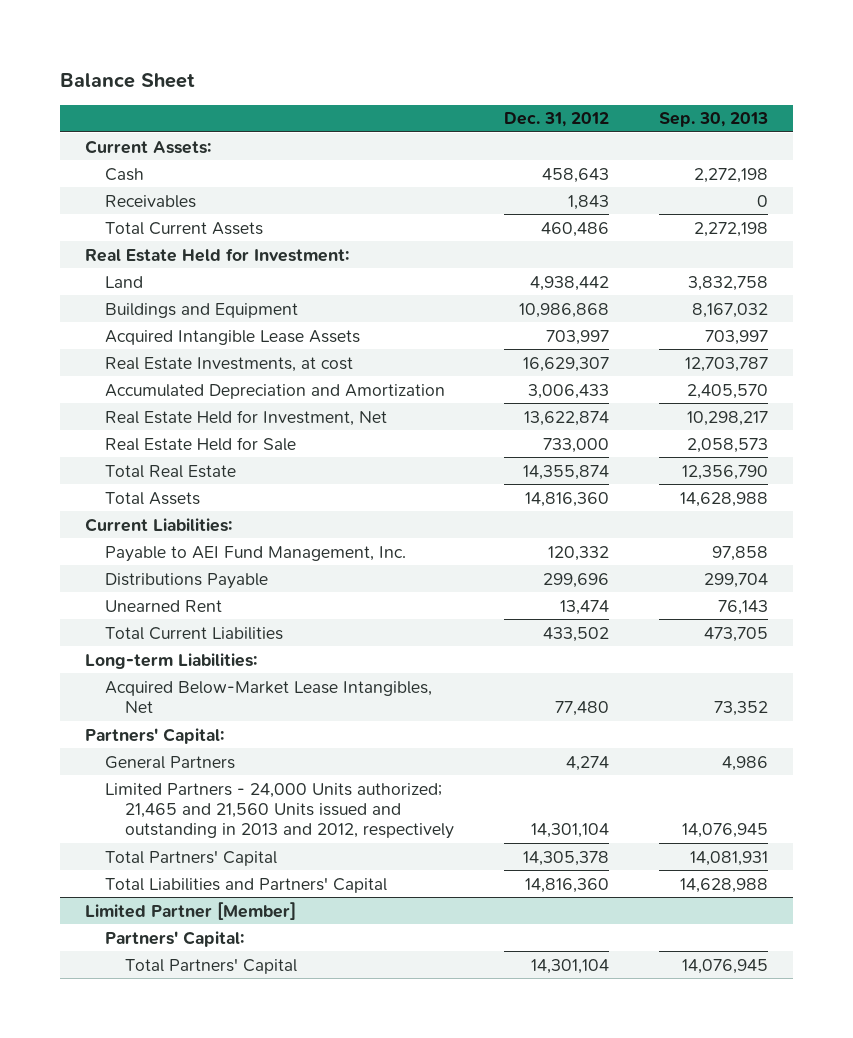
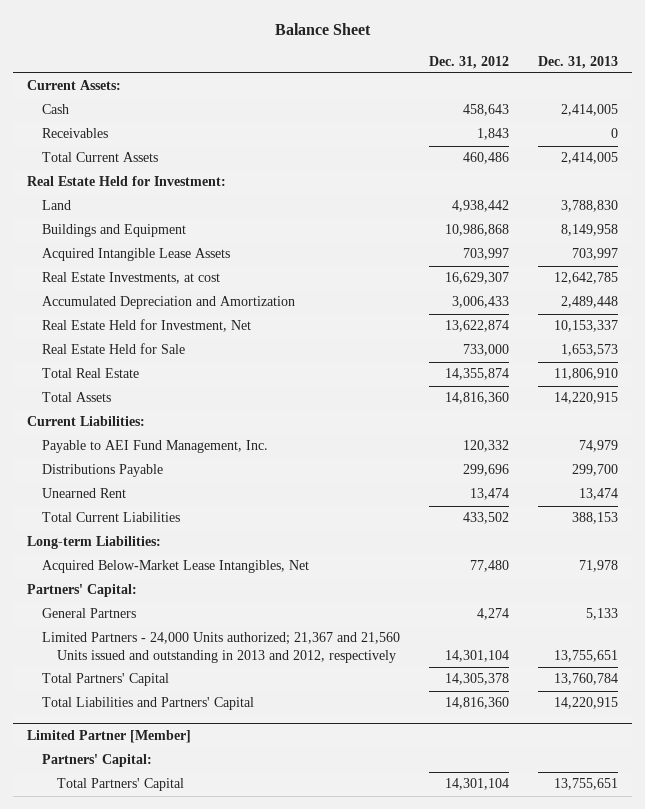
[658,112,768,128] Sep. 30, 2013 -> none
none -> [537,55,618,69] Dec. 31, 2013
[105,782,455,840] Limited Partners - 24,000 Units authorized; 21,465 and 21,560 Units issued and outstanding in 2013 and 2012, respectively -> [42,632,401,664] Limited Partners - 24,000 Units authorized; 21,367 and 21,560 Units issued and outstanding in 2013 and 2012, respectively

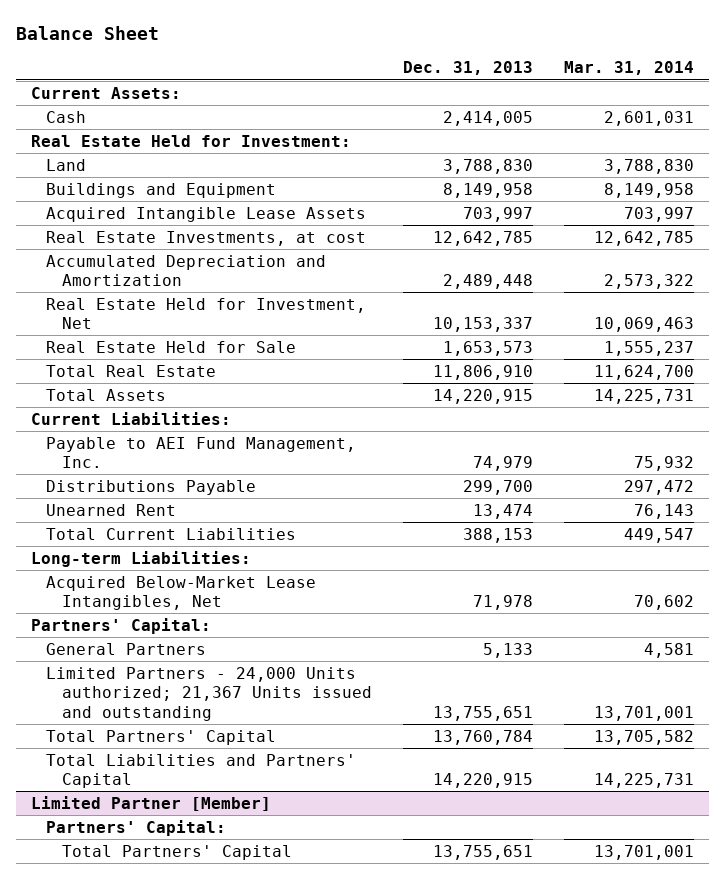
[429,55,510,69] Dec. 31, 2012 -> none
none -> [563,61,694,76] Mar. 31, 2014
[42,128,109,139] Receivables -> none
[42,152,159,163] Total Current Assets -> none
[42,632,401,664] Limited Partners - 24,000 Units authorized; 21,367 and 21,560 Units issued and outstanding in 2013 and 2012, respectively -> [46,666,372,721] Limited Partners - 24,000 Units authorized; 21,367 Units issued and outstanding

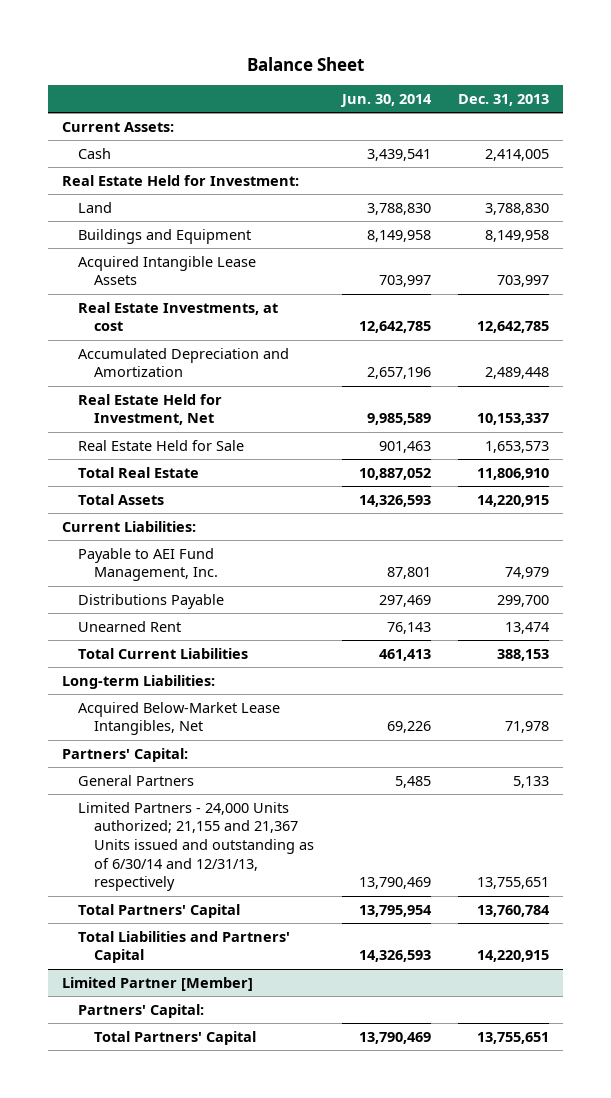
[563,61,694,76] Mar. 31, 2014 -> none
none -> [339,94,432,108] Jun. 30, 2014
[46,666,372,721] Limited Partners - 24,000 Units authorized; 21,367 Units issued and outstanding -> [77,801,315,892] Limited Partners - 24,000 Units authorized; 21,155 and 21,367 Units issued and outstanding as of 6/30/14 and 12/31/13, respectively

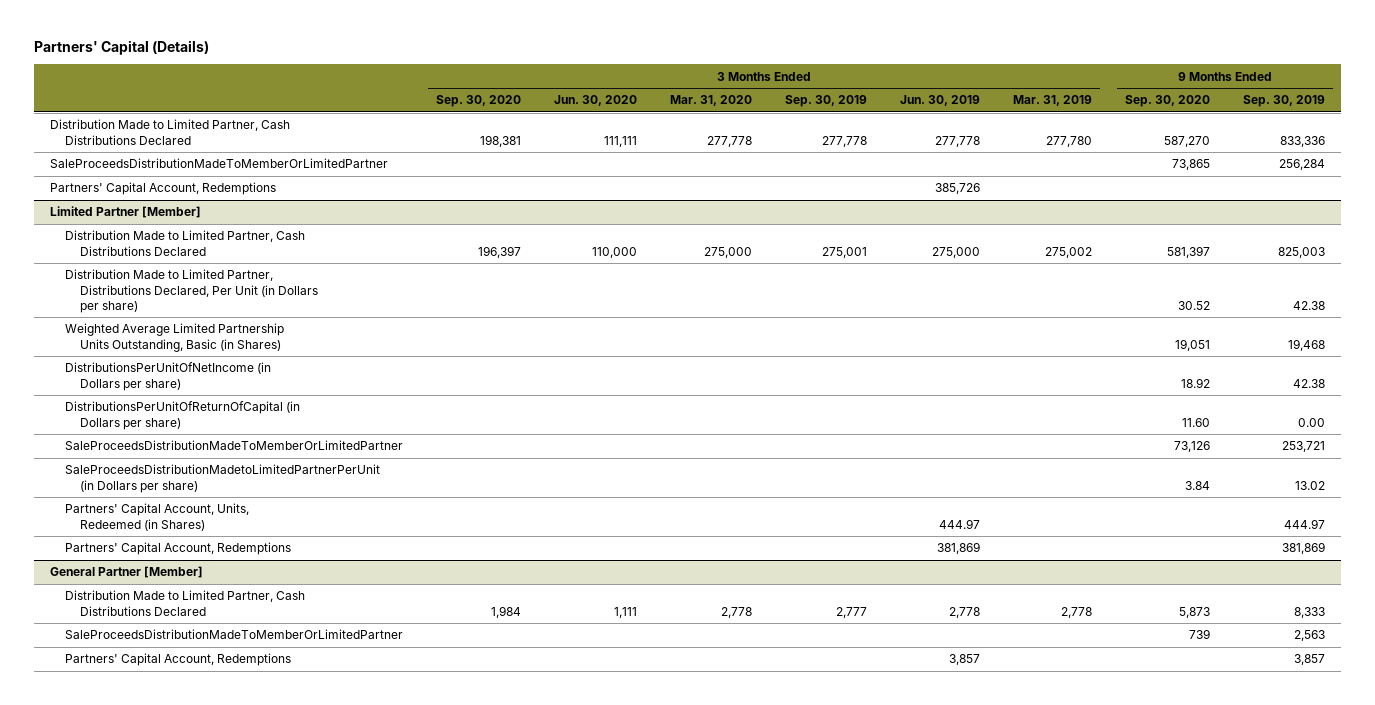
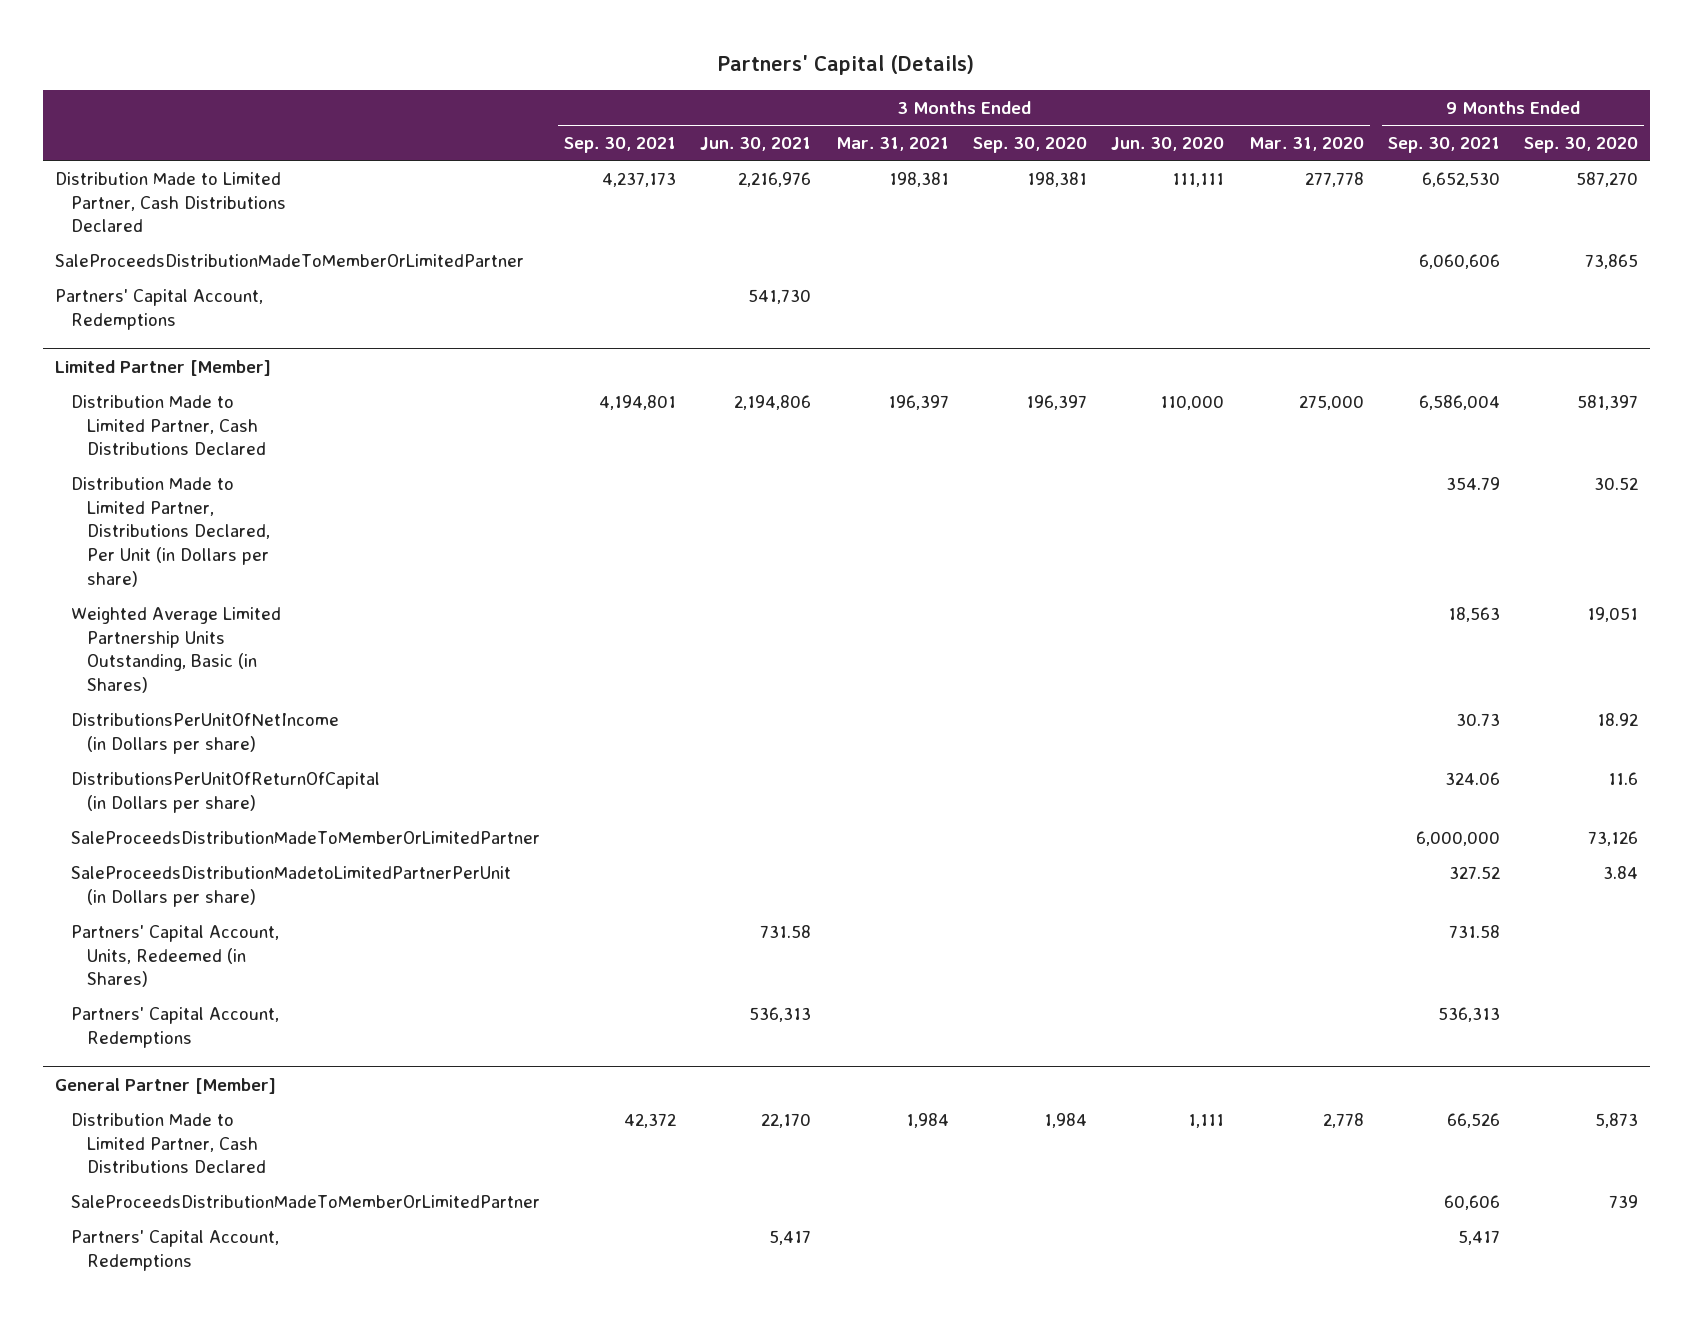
[785,95,868,108] Sep. 30, 2019 -> none
[900,95,981,107] Jun. 30, 2019 -> none
[1013,95,1093,107] Mar. 31, 2019 -> none
[1242,95,1325,108] Sep. 30, 2019 -> none
none -> [564,136,677,153] Sep. 30, 2021
none -> [700,136,812,151] Jun. 30, 2021
none -> [835,136,949,151] Mar. 31, 2021
none -> [1387,136,1500,153] Sep. 30, 2021
[1182,417,1211,427] 11.60 -> [1608,771,1639,785] 11.6

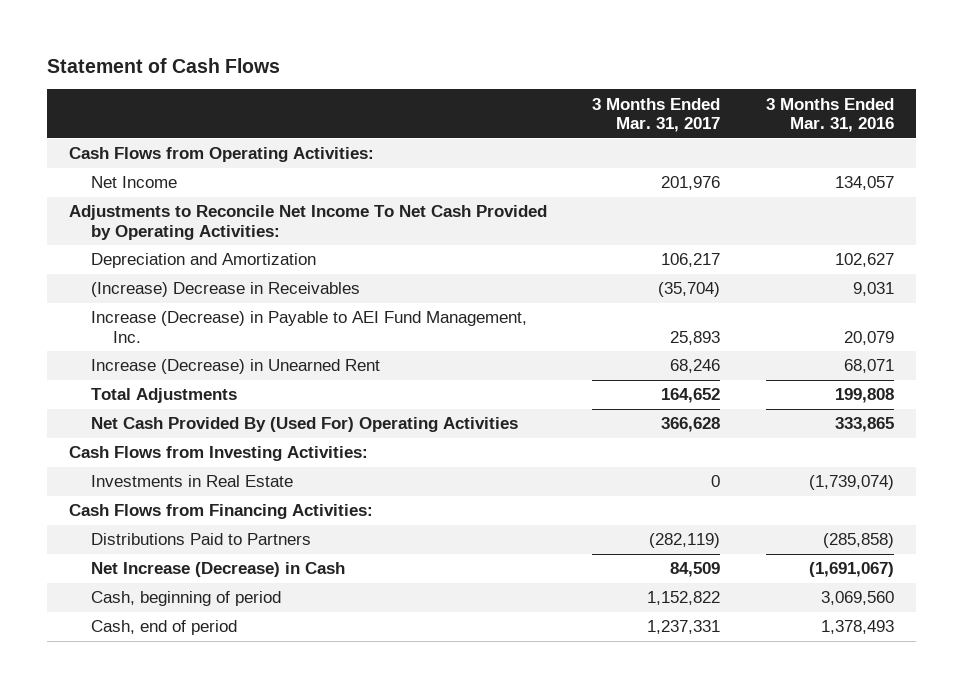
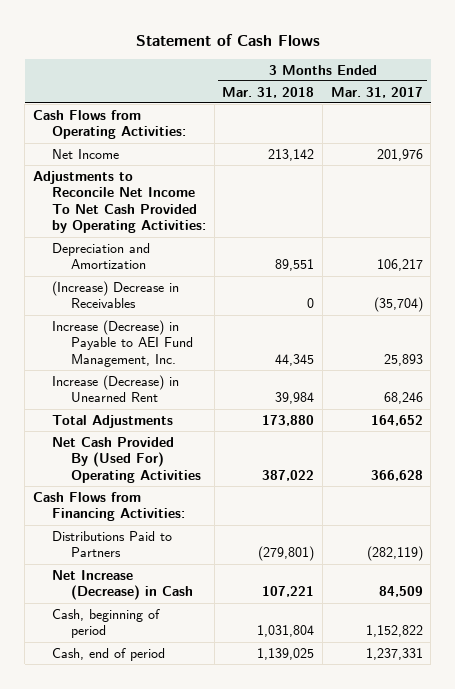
[765,97,894,133] 3 Months Ended Mar. 31, 2016 -> none
none -> [222,86,315,98] Mar. 31, 2018
[69,446,369,462] Cash Flows from Investing Activities: -> none
[91,475,294,488] Investments in Real Estate -> none

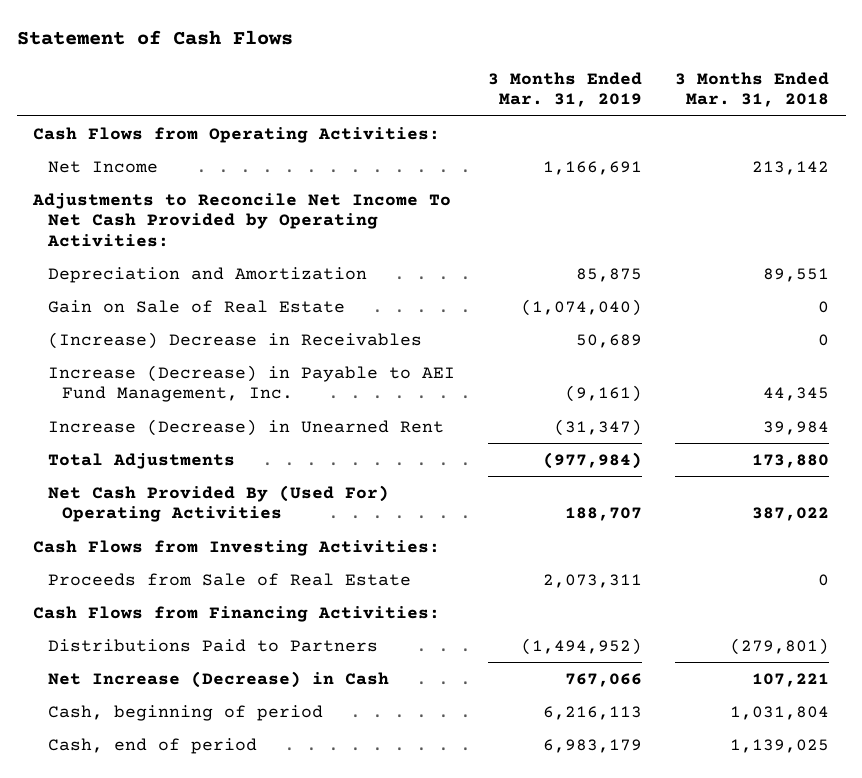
[330,86,423,98] Mar. 31, 2017 -> none
none -> [487,71,642,108] 3 Months Ended Mar. 31, 2019
none -> [47,299,345,313] Gain on Sale of Real Estate
none -> [33,539,441,556] Cash Flows from Investing Activities:
none -> [47,572,411,586] Proceeds from Sale of Real Estate

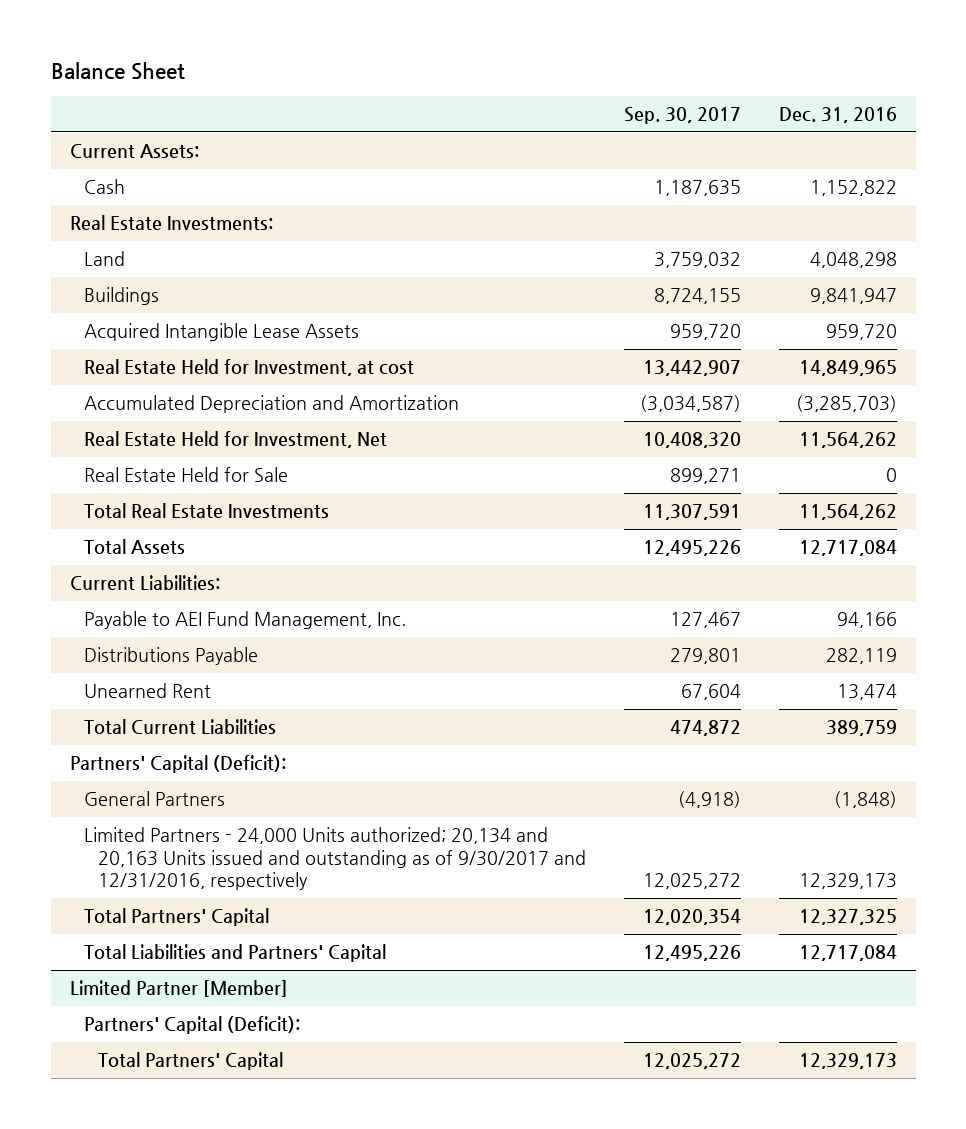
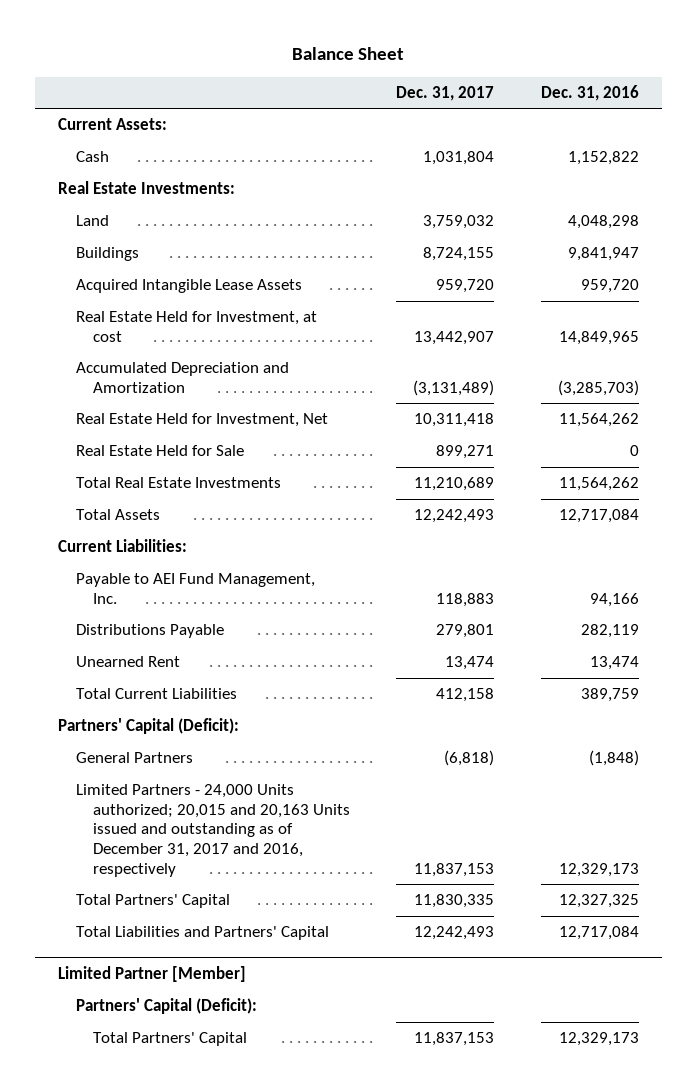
[623,107,741,125] Sep. 30, 2017 -> none
none -> [396,85,495,101] Dec. 31, 2017
[83,827,586,891] Limited Partners - 24,000 Units authorized; 20,134 and 20,163 Units issued and outstanding as of 9/30/2017 and 12/31/2016, respectively -> [75,784,351,877] Limited Partners - 24,000 Units authorized; 20,015 and 20,163 Units issued and outstanding as of December 31, 2017 and 2016, respectively

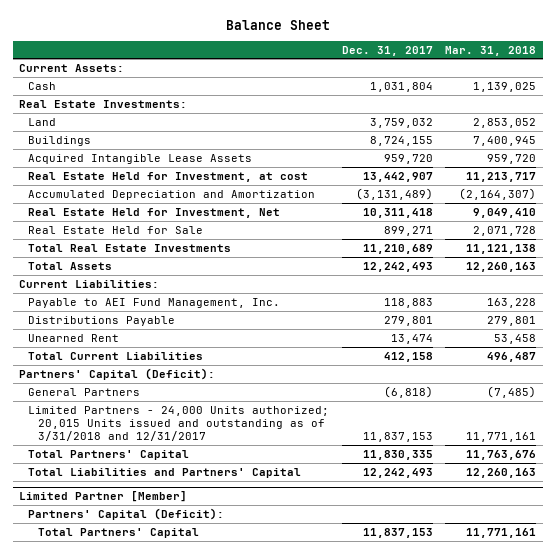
[540,84,639,101] Dec. 31, 2016 -> none
none -> [445,45,537,56] Mar. 31, 2018
[75,784,351,877] Limited Partners - 24,000 Units authorized; 20,015 and 20,163 Units issued and outstanding as of December 31, 2017 and 2016, respectively -> [28,405,330,442] Limited Partners - 24,000 Units authorized; 20,015 Units issued and outstanding as of 3/31/2018 and 12/31/2017

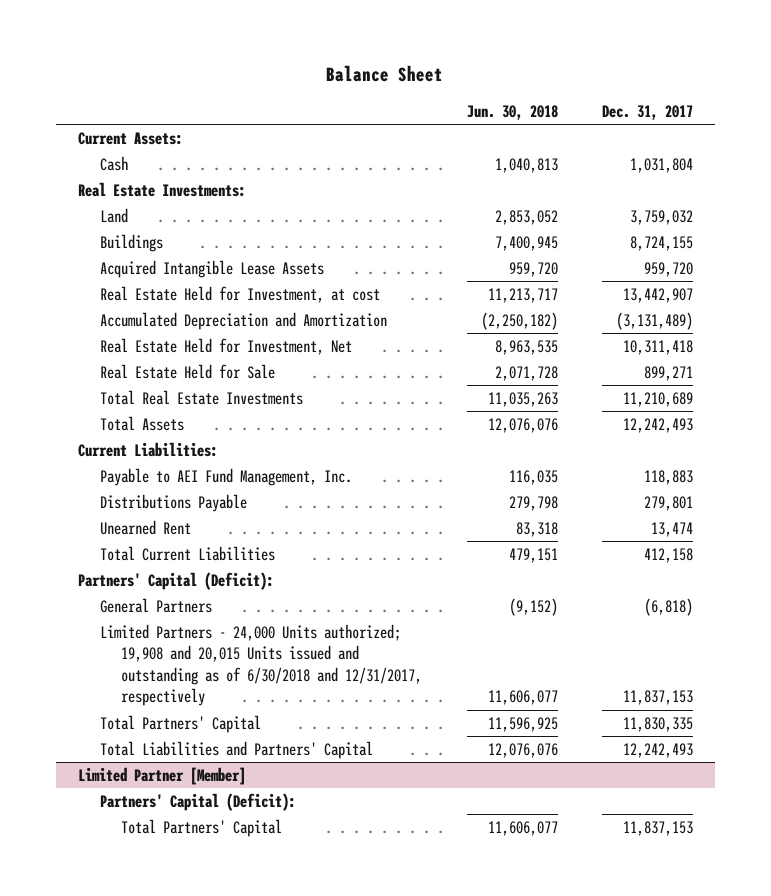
[445,45,537,56] Mar. 31, 2018 -> none
none -> [466,105,558,121] Jun. 30, 2018
[28,405,330,442] Limited Partners - 24,000 Units authorized; 20,015 Units issued and outstanding as of 3/31/2018 and 12/31/2017 -> [99,623,423,707] Limited Partners - 24,000 Units authorized; 19,908 and 20,015 Units issued and outstanding as of 6/30/2018 and 12/31/2017, respectively

